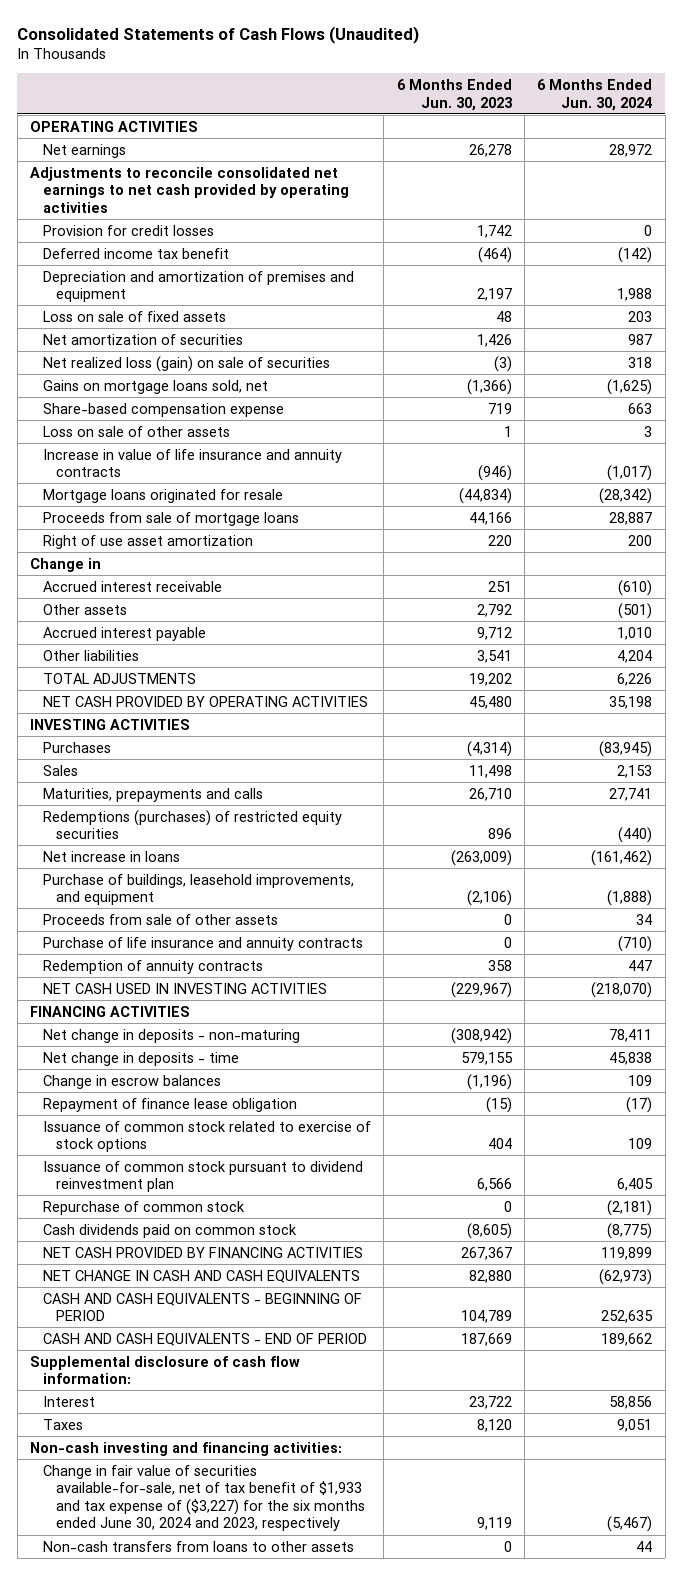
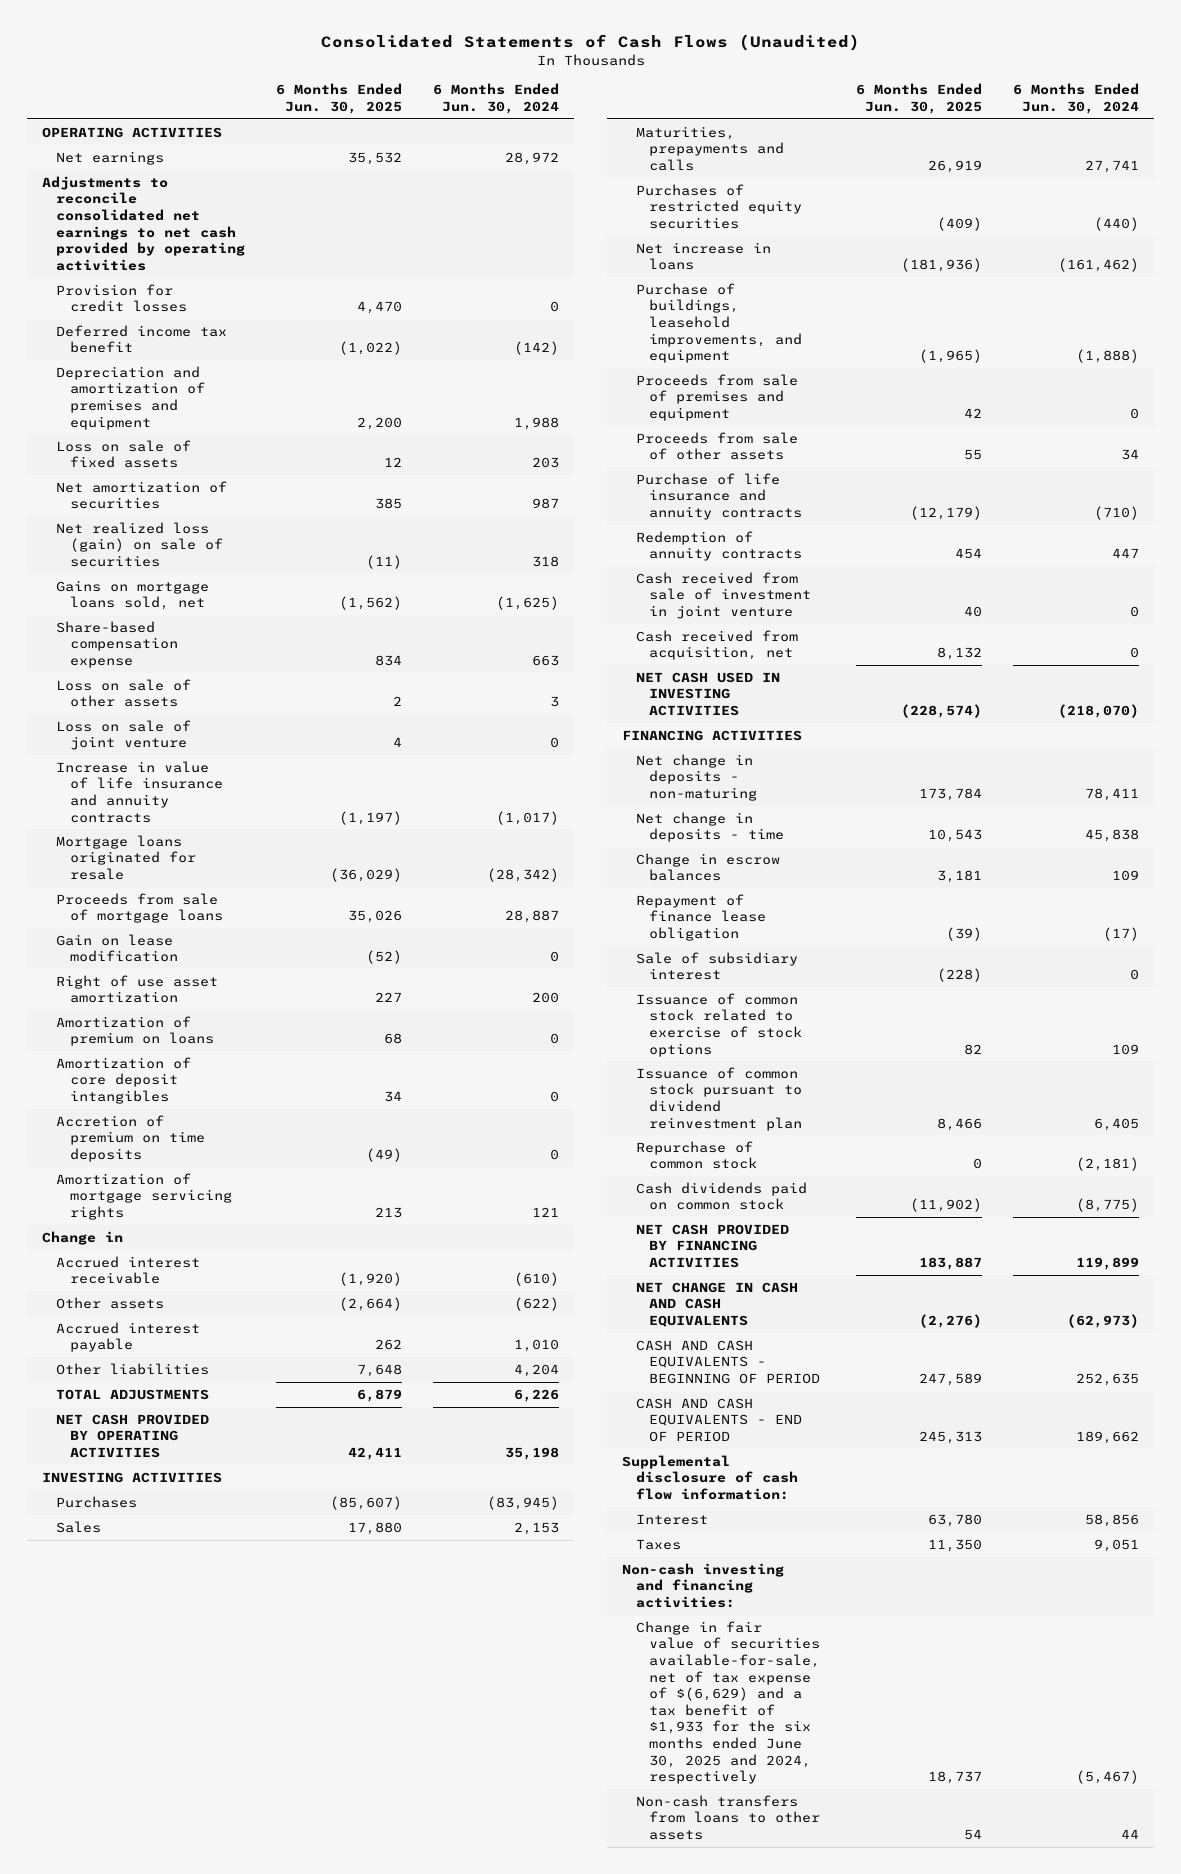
[396,79,512,111] 6 Months Ended Jun. 30, 2023 -> none
none -> [275,83,402,114] 6 Months Ended Jun. 30, 2025
none -> [56,719,192,751] Loss on sale of joint venture
none -> [56,933,178,963] Gain on lease modification
none -> [56,1015,214,1047] Amortization of premium on loans
none -> [56,1056,192,1105] Amortization of core deposit intangibles
none -> [56,1114,205,1163] Accretion of premium on time deposits
none -> [56,1172,232,1221] Amortization of mortgage servicing rights
[618,602,653,619] (501) -> [513,1296,559,1311] (622)
[42,809,342,840] Redemptions (purchases) of restricted equity securities -> [635,183,803,230] Purchases of restricted equity securities
none -> [635,373,798,422] Proceeds from sale of premises and equipment
none -> [635,571,812,620] Cash received from sale of investment in joint venture
none -> [635,629,798,661] Cash received from acquisition, net
none -> [635,951,798,981] Sale of subsidiary interest
[42,1464,365,1532] Change in fair value of securities available-for-sale, net of tax benefit of $1,933 and tax expense of ($3,227) for the six months ended June 30, 2024 and 2023, respectively -> [635,1620,821,1785] Change in fair value of securities available-for-sale, net of tax expense of $(6,629) and a tax benefit of $1,933 for the six months ended June 30, 2025 and 2024, respectively

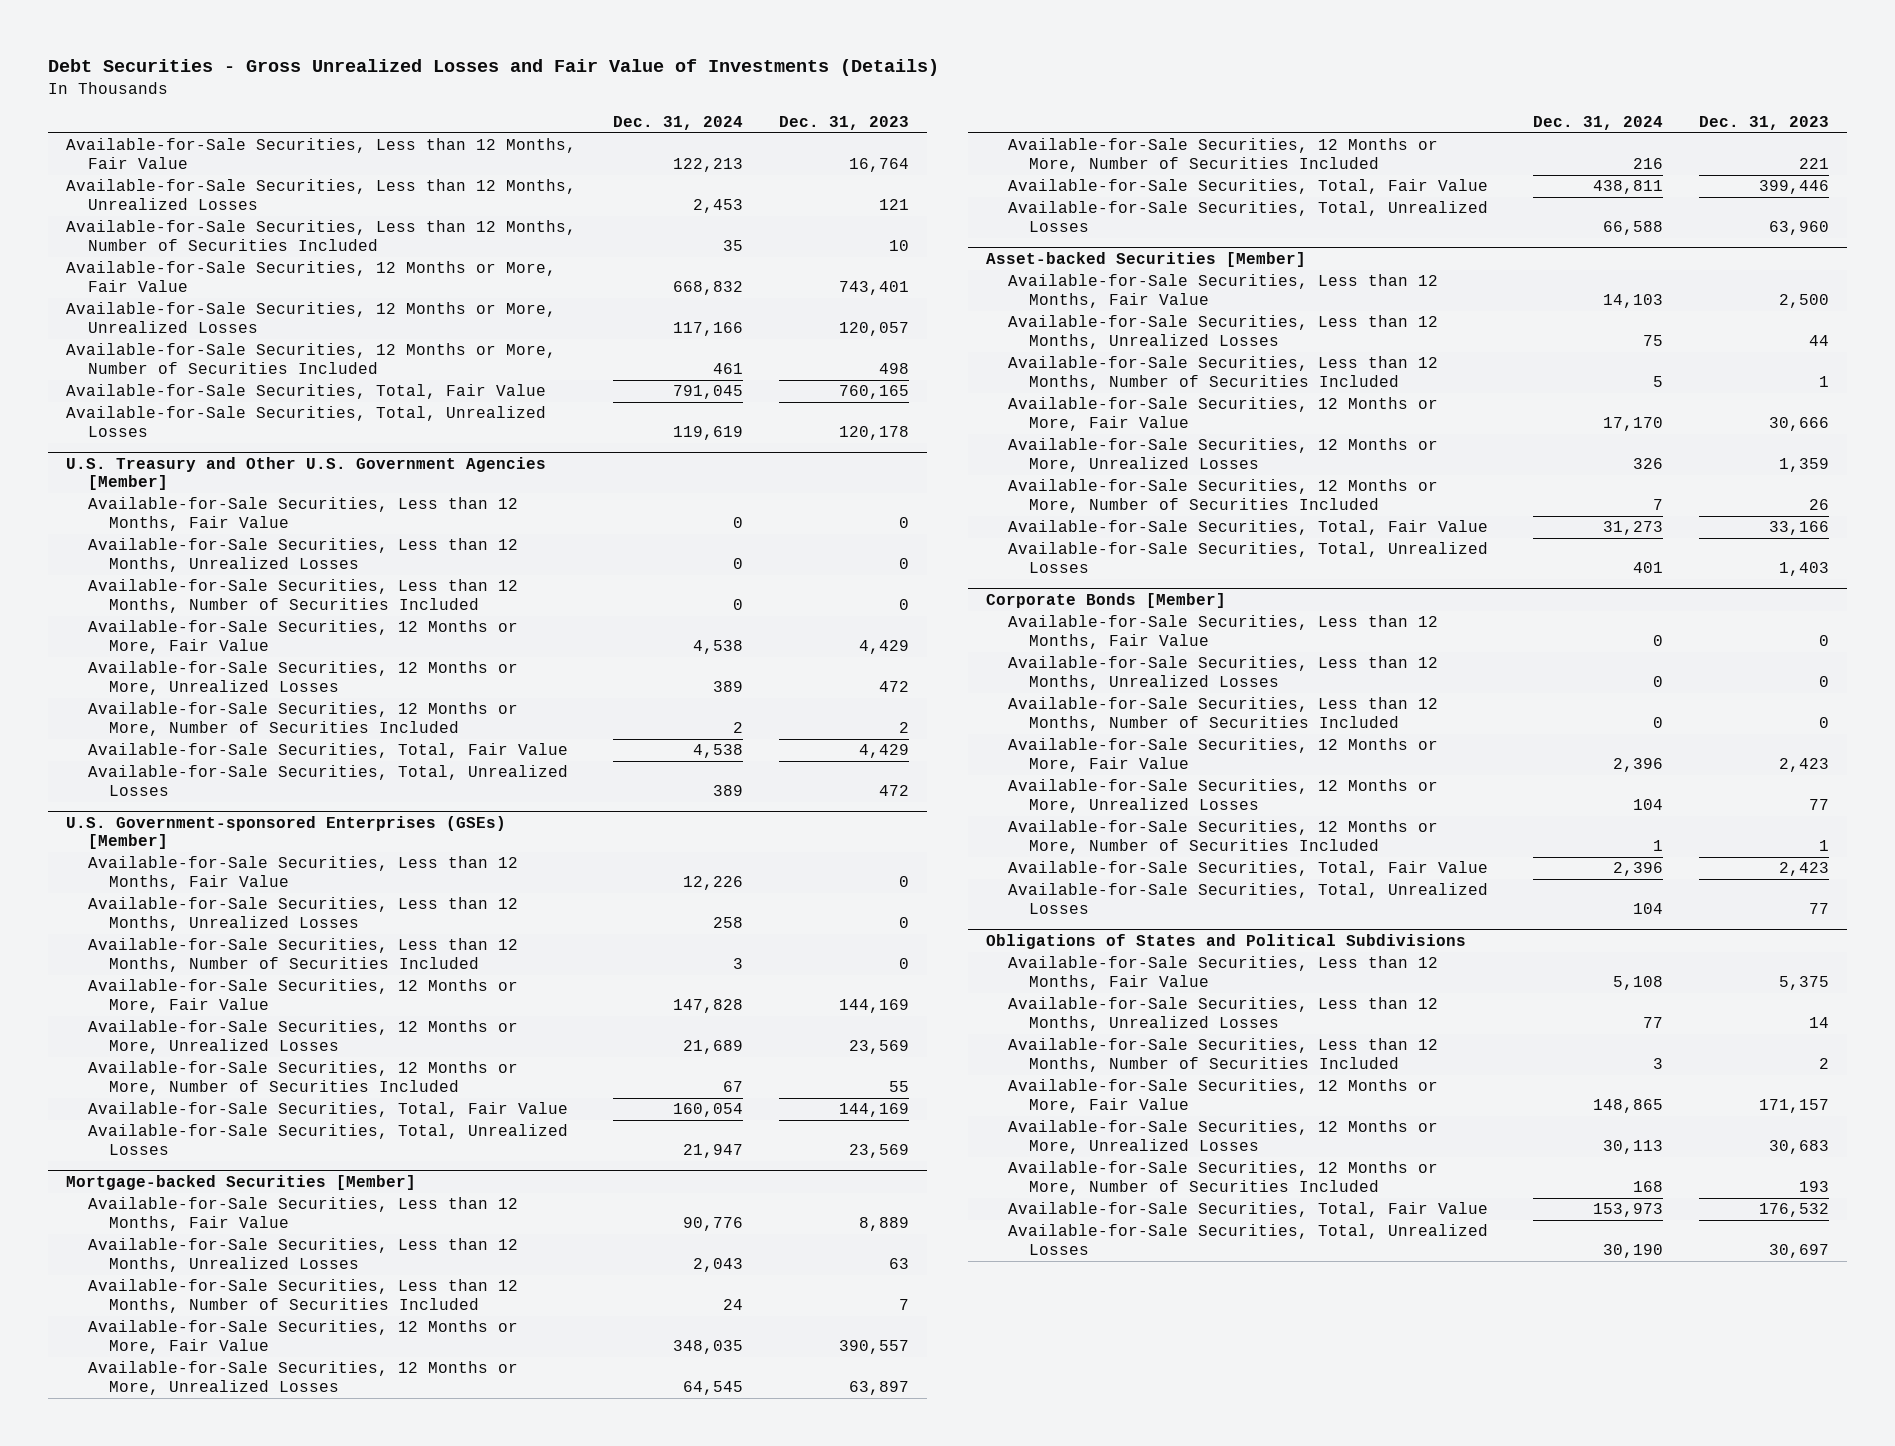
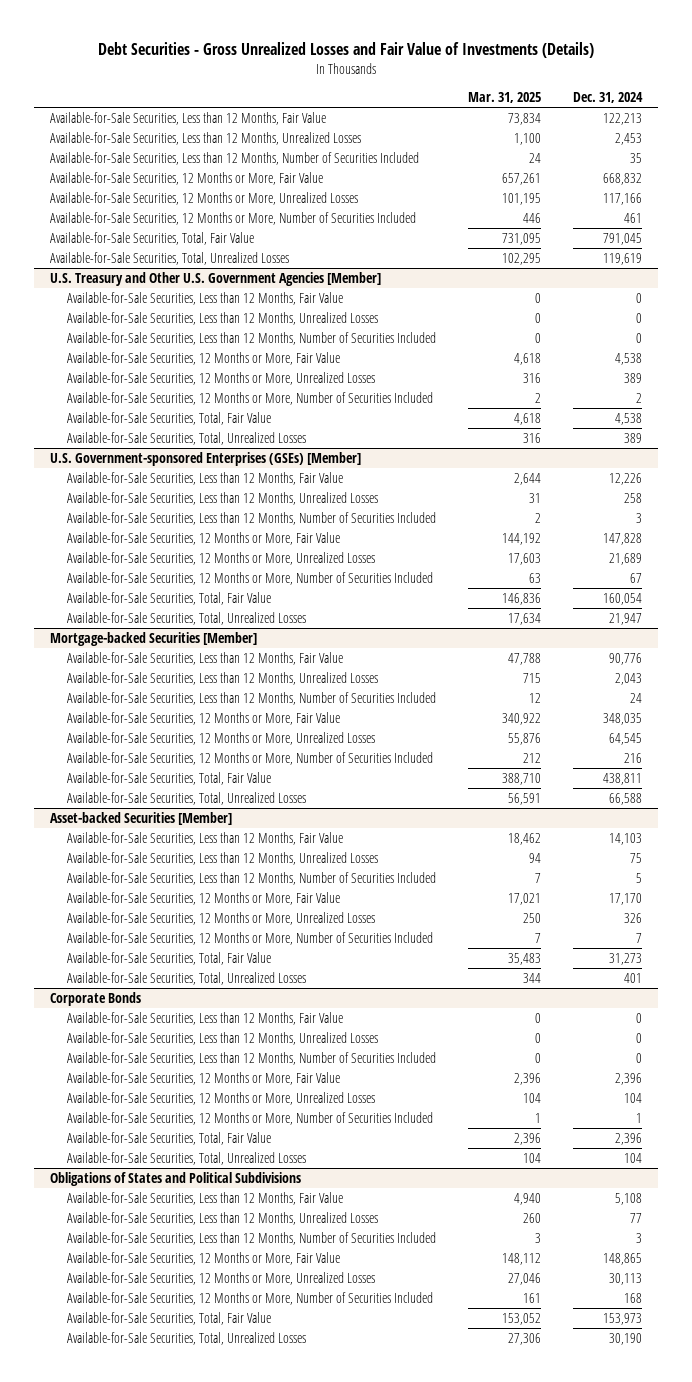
[779,115,910,130] Dec. 31, 2023 -> none
none -> [467,92,541,104] Mar. 31, 2025
[985,592,1226,608] Corporate Bonds [Member] -> [50,991,142,1006] Corporate Bonds

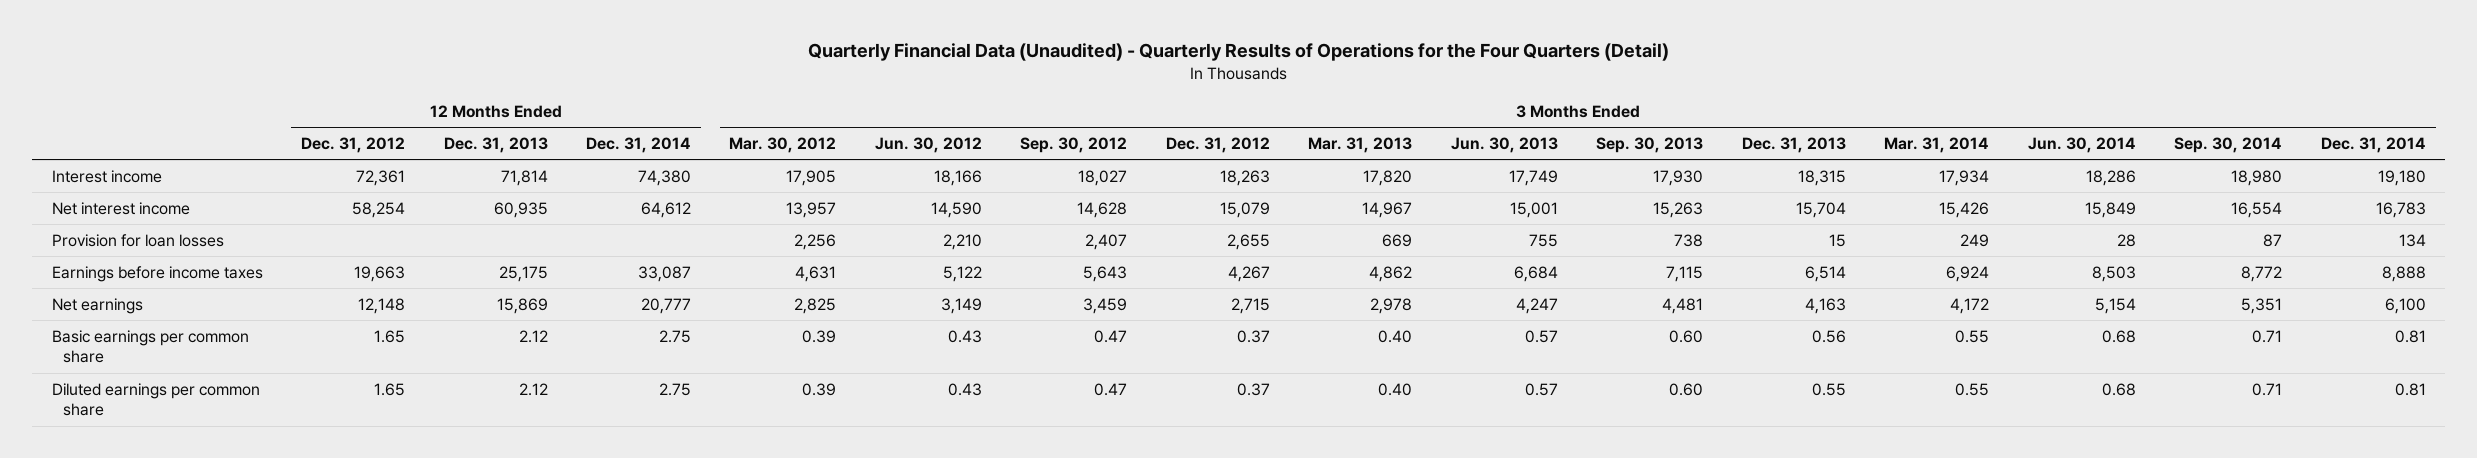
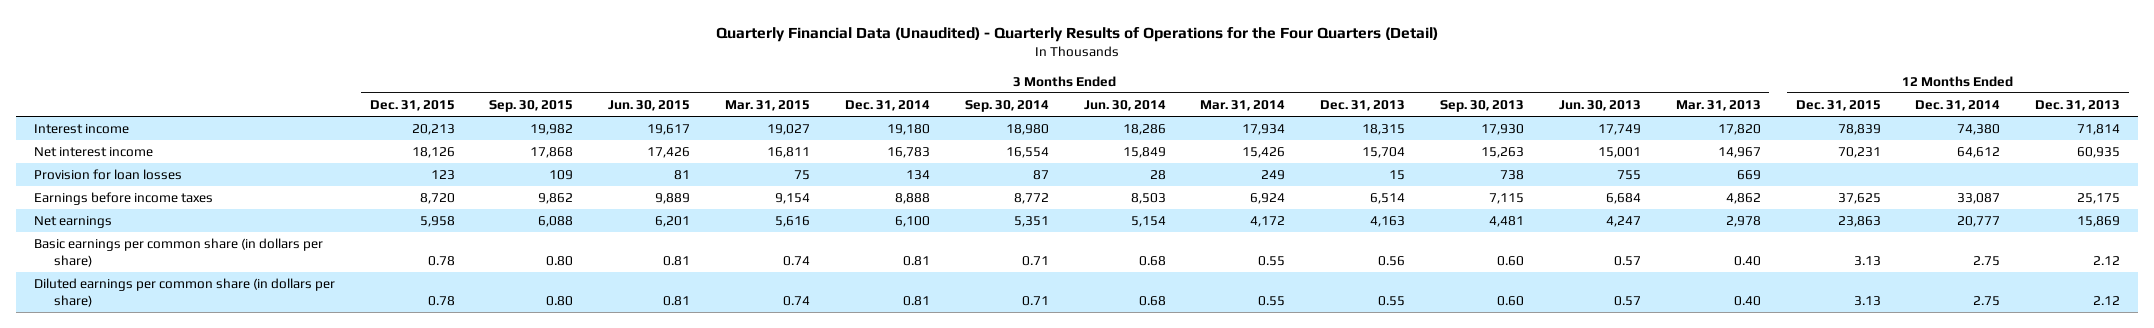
[301,137,406,154] Dec. 31, 2012 -> none
[729,137,837,154] Mar. 30, 2012 -> none
[874,137,982,154] Jun. 30, 2012 -> none
[1020,137,1128,154] Sep. 30, 2012 -> none
[1165,137,1270,154] Dec. 31, 2012 -> none
none -> [369,99,455,111] Dec. 31, 2015
none -> [489,99,574,112] Sep. 30, 2015
none -> [608,99,691,111] Jun. 30, 2015
none -> [725,99,811,111] Mar. 31, 2015
none -> [1795,99,1881,111] Dec. 31, 2015
[51,329,249,364] Basic earnings per common share -> [33,238,323,268] Basic earnings per common share (in dollars per share)
[51,382,260,417] Diluted earnings per common share -> [33,278,335,308] Diluted earnings per common share (in dollars per share)

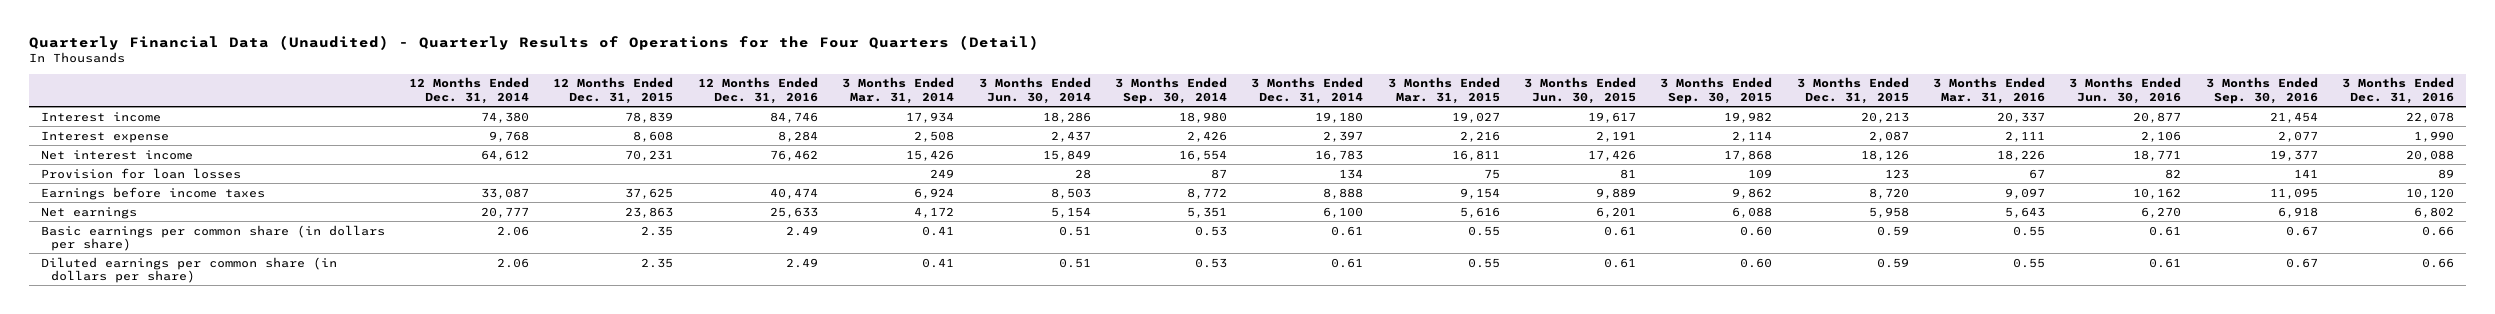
[1320,99,1406,111] Dec. 31, 2013 -> none
[1440,99,1525,112] Sep. 30, 2013 -> none
[1558,99,1641,111] Jun. 30, 2013 -> none
[1675,99,1761,111] Mar. 31, 2013 -> none
[2035,99,2121,111] Dec. 31, 2013 -> none
none -> [697,77,818,104] 12 Months Ended Dec. 31, 2016
none -> [1933,77,2046,104] 3 Months Ended Mar. 31, 2016
none -> [2069,77,2182,104] 3 Months Ended Jun. 30, 2016
none -> [2205,77,2318,104] 3 Months Ended Sep. 30, 2016
none -> [2342,77,2455,104] 3 Months Ended Dec. 31, 2016
none -> [40,130,169,143] Interest expense
[427,256,455,267] 0.78 -> [1876,225,1909,236] 0.59
[546,256,574,267] 0.80 -> [1740,225,1773,236] 0.60
[663,256,691,267] 0.81 -> [1603,225,1636,236] 0.61
[783,256,811,267] 0.74 -> [1467,225,1500,236] 0.55
[902,256,930,267] 0.81 -> [1331,225,1364,236] 0.61
[1021,256,1049,267] 0.71 -> [1194,225,1227,236] 0.53
[1138,256,1166,267] 0.68 -> [1058,225,1091,236] 0.51
[1258,256,1286,267] 0.55 -> [922,225,955,236] 0.41
[1853,256,1881,267] 3.13 -> [641,225,674,236] 2.35
[1973,256,2001,267] 2.75 -> [497,225,530,236] 2.06
[427,296,455,307] 0.78 -> [1876,257,1909,268] 0.59
[546,296,574,307] 0.80 -> [1740,257,1773,268] 0.60
[663,296,691,307] 0.81 -> [1603,257,1636,268] 0.61
[783,296,811,307] 0.74 -> [1467,257,1500,268] 0.55
[902,296,930,307] 0.81 -> [1331,257,1364,268] 0.61
[1021,296,1049,307] 0.71 -> [1194,257,1227,268] 0.53
[1138,296,1166,307] 0.68 -> [1058,257,1091,268] 0.51
[1258,296,1286,307] 0.55 -> [922,257,955,268] 0.41
[1853,296,1881,307] 3.13 -> [641,257,674,268] 2.35
[1973,296,2001,307] 2.75 -> [497,257,530,268] 2.06

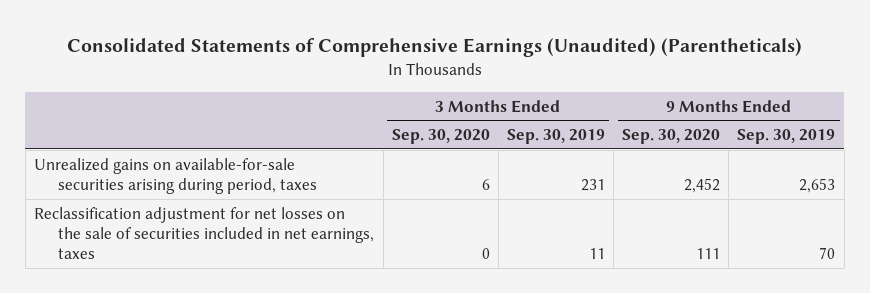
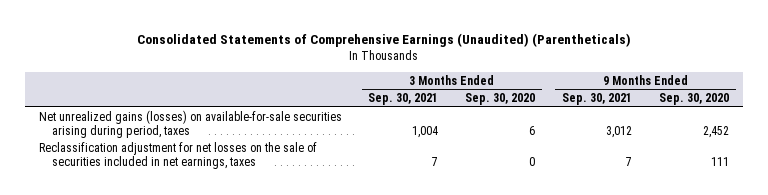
[506,129,605,145] Sep. 30, 2019 -> none
[737,129,836,145] Sep. 30, 2019 -> none
none -> [368,93,439,106] Sep. 30, 2021
none -> [562,93,633,106] Sep. 30, 2021
[34,157,318,194] Unrealized gains on available-for-sale securities arising during period, taxes -> [38,110,342,138] Net unrealized gains (losses) on available-for-sale securities arising during period, taxes

